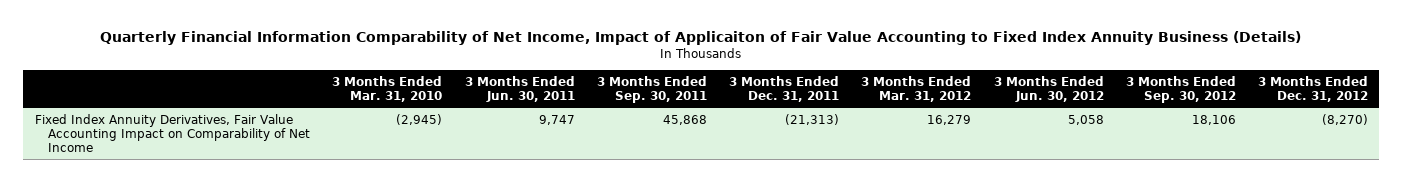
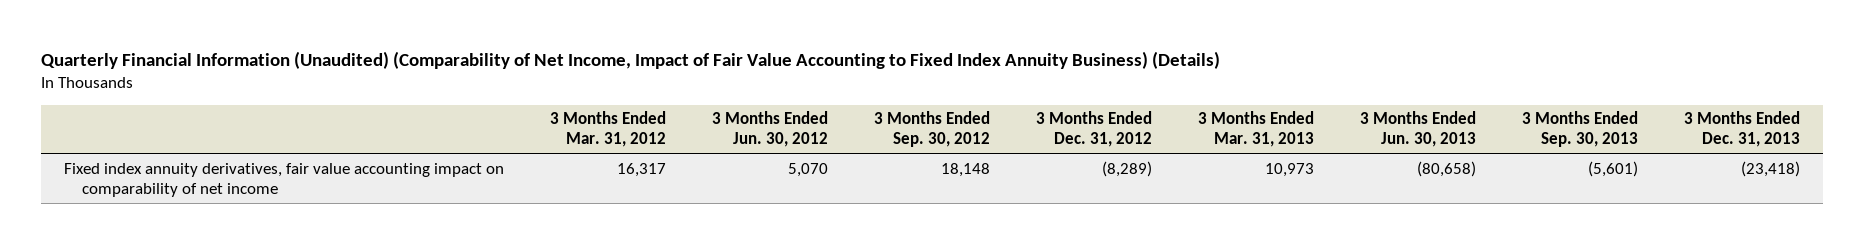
[100,30,1302,45] Quarterly Financial Information Comparability of Net Income, Impact of Applicaiton of Fair Value Accounting to Fixed Index Annuity Business (Details) -> [40,51,1220,70] Quarterly Financial Information (Unaudited) (Comparability of Net Income, Impact of Fair Value Accounting to Fixed Index Annuity Business) (Details)
[332,75,443,102] 3 Months Ended Mar. 31, 2010 -> none
[464,75,575,102] 3 Months Ended Jun. 30, 2011 -> none
[596,75,707,103] 3 Months Ended Sep. 30, 2011 -> none
[729,75,840,102] 3 Months Ended Dec. 31, 2011 -> none
none -> [1198,111,1315,148] 3 Months Ended Mar. 31, 2013
none -> [1360,111,1477,148] 3 Months Ended Jun. 30, 2013
none -> [1522,111,1639,148] 3 Months Ended Sep. 30, 2013
none -> [1684,111,1801,148] 3 Months Ended Dec. 31, 2013
[34,114,311,153] Fixed Index Annuity Derivatives, Fair Value Accounting Impact on Comparability of Net Income -> [63,162,504,197] Fixed index annuity derivatives, fair value accounting impact on comparability of net income
[927,115,972,126] 16,279 -> [616,162,666,177] 16,317
[1067,115,1104,126] 5,058 -> [787,162,828,177] 5,070
[1191,115,1236,126] 18,106 -> [941,162,991,177] 18,148
[1322,114,1369,126] (8,270) -> [1102,160,1153,177] (8,289)

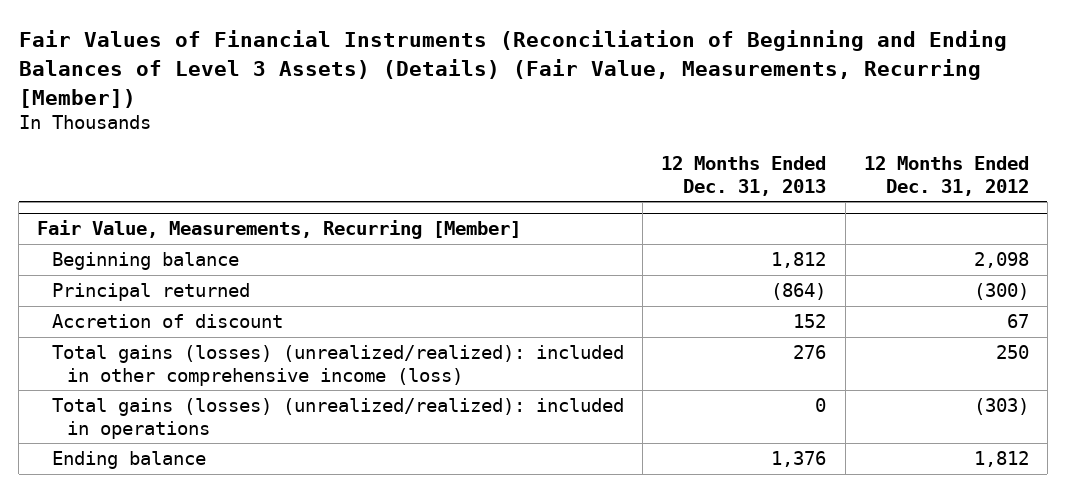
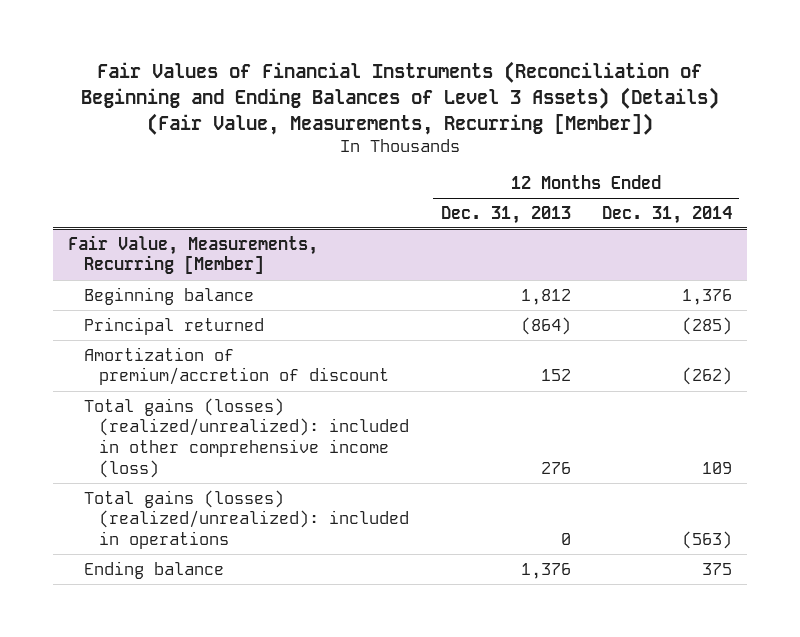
[863,155,1029,196] 12 Months Ended Dec. 31, 2012 -> none
none -> [601,205,732,224] Dec. 31, 2014
[52,314,284,329] Accretion of discount -> [83,346,390,386] Amortization of premium/accretion of discount
[52,345,625,386] Total gains (losses) (unrealized/realized): included in other comprehensive income (loss) -> [83,397,410,479] Total gains (losses) (realized/unrealized): included in other comprehensive income (loss)
[52,398,625,439] Total gains (losses) (unrealized/realized): included in operations -> [83,489,410,550] Total gains (losses) (realized/unrealized): included in operations

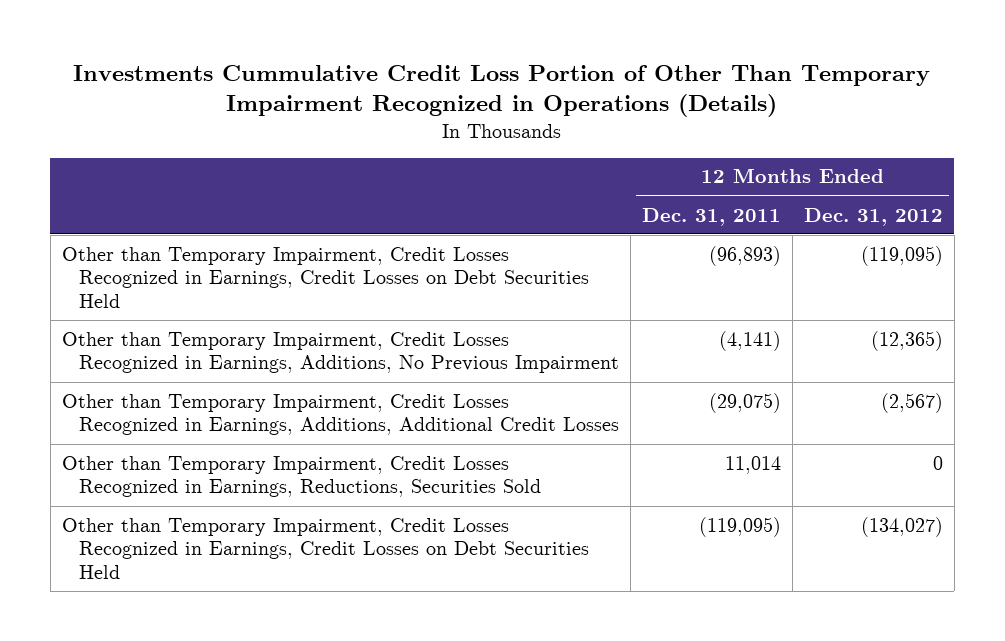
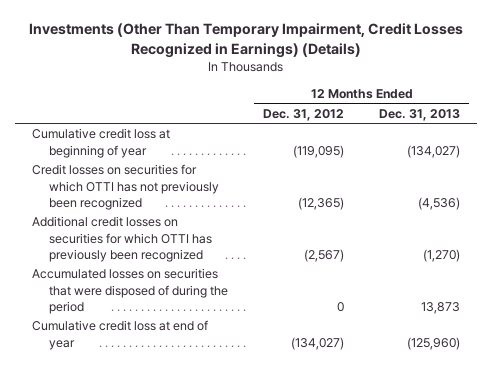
[73,64,931,118] Investments Cummulative Credit Loss Portion of Other Than Temporary Impairment Recognized in Operations (Details) -> [29,23,464,58] Investments (Other Than Temporary Impairment, Credit Losses Recognized in Earnings) (Details)
[642,207,782,226] Dec. 31, 2011 -> none
none -> [378,108,460,121] Dec. 31, 2013
[61,246,590,309] Other than Temporary Impairment, Credit Losses Recognized in Earnings, Credit Losses on Debt Securities Held -> [32,128,171,158] Cumulative credit loss at beginning of year
[61,331,620,374] Other than Temporary Impairment, Credit Losses Recognized in Earnings, Additions, No Previous Impairment -> [32,164,220,210] Credit losses on securities for which OTTI has not previously been recognized
[61,393,620,436] Other than Temporary Impairment, Credit Losses Recognized in Earnings, Additions, Additional Credit Losses -> [32,216,213,262] Additional credit losses on securities for which OTTI has previously been recognized
[61,455,542,498] Other than Temporary Impairment, Credit Losses Recognized in Earnings, Reductions, Securities Sold -> [32,268,229,314] Accumulated losses on securities that were disposed of during the period
[61,517,590,580] Other than Temporary Impairment, Credit Losses Recognized in Earnings, Credit Losses on Debt Securities Held -> [32,320,209,350] Cumulative credit loss at end of year

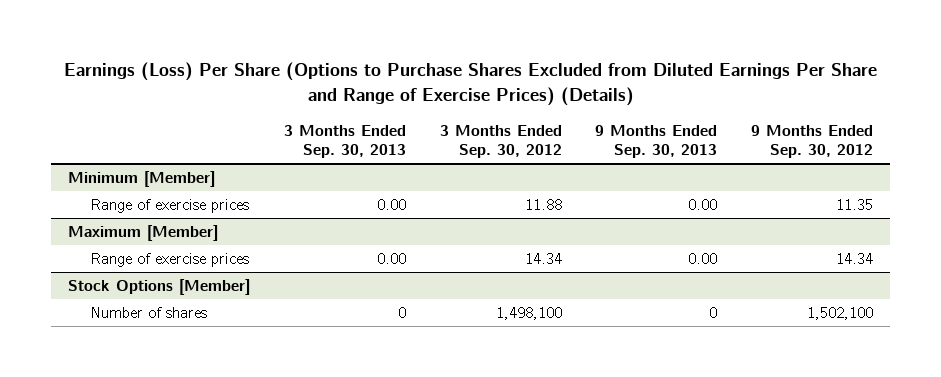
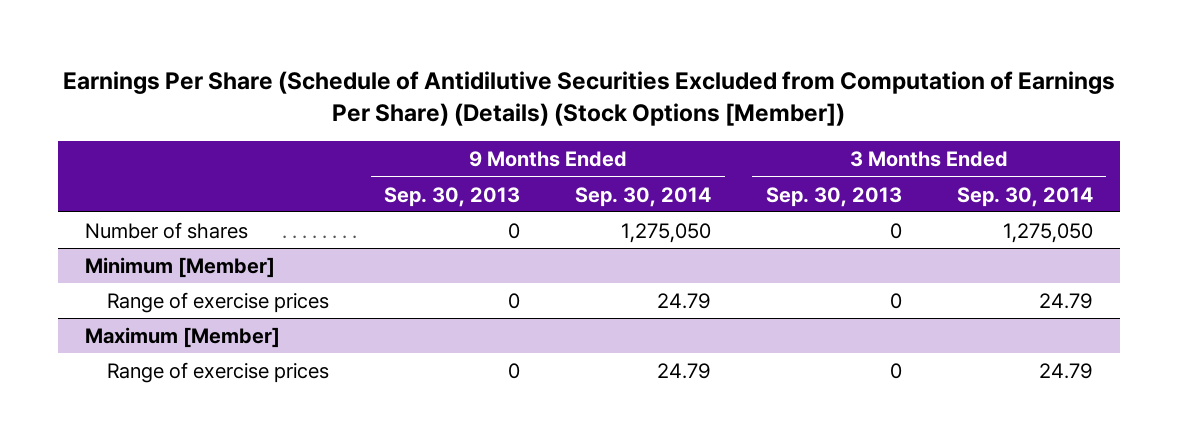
[63,62,877,106] Earnings (Loss) Per Share (Options to Purchase Shares Excluded from Diluted Earnings Per Share and Range of Exercise Prices) (Details) -> [62,71,1115,126] Earnings Per Share (Schedule of Antidilutive Securities Excluded from Computation of Earnings Per Share) (Details) (Stock Options [Member])
[439,124,562,159] 3 Months Ended Sep. 30, 2012 -> none
[750,124,873,159] 9 Months Ended Sep. 30, 2012 -> none
none -> [575,186,712,207] Sep. 30, 2014
none -> [956,186,1093,207] Sep. 30, 2014
none -> [85,221,249,239] Number of shares
[376,199,406,211] 0.00 -> [889,292,902,309] 0
[688,199,718,211] 0.00 -> [508,292,521,309] 0
[68,279,251,296] Stock Options [Member] -> none
[90,307,208,319] Number of shares -> none
[376,253,406,265] 0.00 -> [889,362,902,379] 0
[688,253,718,265] 0.00 -> [508,362,521,379] 0

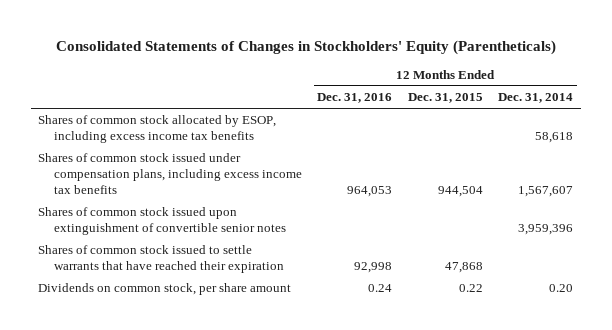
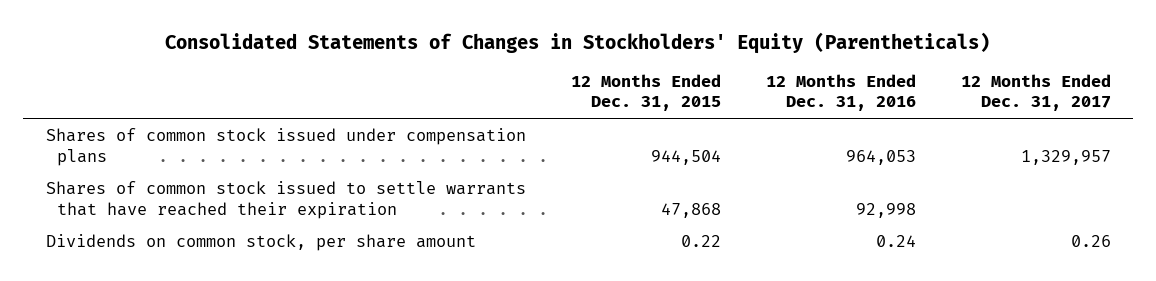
[498,93,574,104] Dec. 31, 2014 -> none
none -> [960,73,1111,112] 12 Months Ended Dec. 31, 2017
[38,115,277,144] Shares of common stock allocated by ESOP, including excess income tax benefits -> none
[38,207,286,236] Shares of common stock issued upon extinguishment of convertible senior notes -> none
[38,153,302,195] Shares of common stock issued under compensation plans, including excess income tax benefits -> [45,128,526,166] Shares of common stock issued under compensation plans

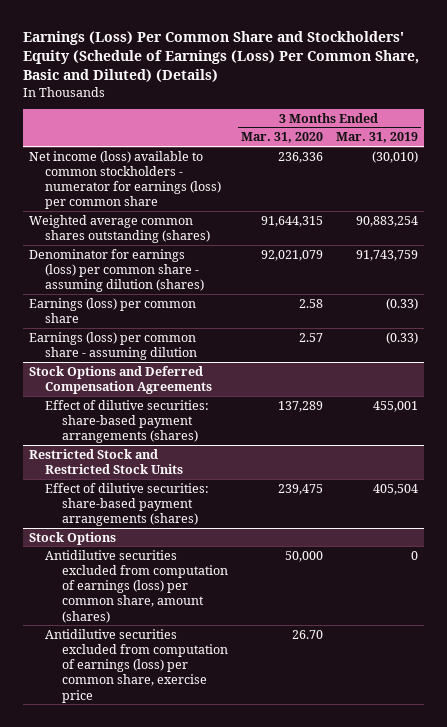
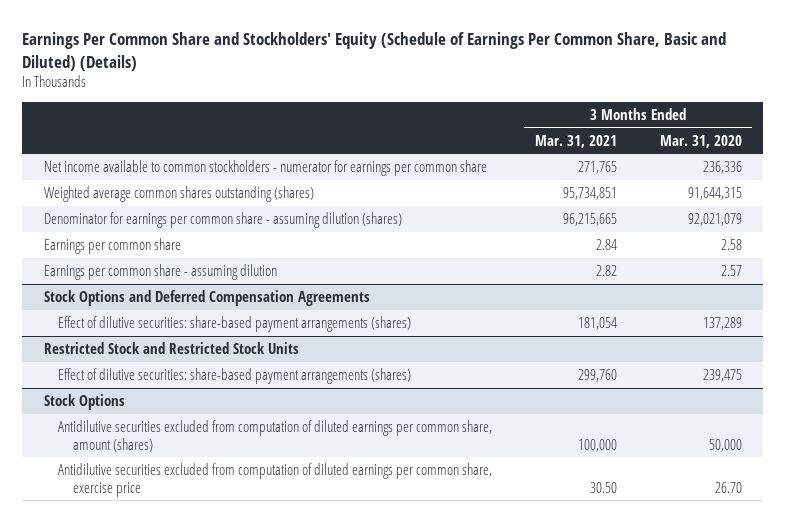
[22,30,419,83] Earnings (Loss) Per Common Share and Stockholders' Equity (Schedule of Earnings (Loss) Per Common Share, Basic and Diluted) (Details) -> [22,32,727,71] Earnings Per Common Share and Stockholders' Equity (Schedule of Earnings Per Common Share, Basic and Diluted) (Details)
[335,132,418,144] Mar. 31, 2019 -> none
none -> [535,134,618,148] Mar. 31, 2021
[29,150,222,210] Net income (loss) available to common stockholders - numerator for earnings (loss) per common share -> [43,160,487,177] Net income available to common stockholders - numerator for earnings per common share
[29,248,205,293] Denominator for earnings (loss) per common share - assuming dilution (shares) -> [43,212,402,229] Denominator for earnings per common share - assuming dilution (shares)
[29,297,197,323] Earnings (loss) per common share -> [43,238,181,255] Earnings per common share
[29,331,198,360] Earnings (loss) per common share - assuming dilution -> [43,264,277,281] Earnings per common share - assuming dilution
[45,549,228,623] Antidilutive securities excluded from computation of earnings (loss) per common share, amount (shares) -> [58,420,493,452] Antidilutive securities excluded from computation of diluted earnings per common share, amount (shares)
[45,628,228,703] Antidilutive securities excluded from computation of earnings (loss) per common share, exercise price -> [58,463,493,497] Antidilutive securities excluded from computation of diluted earnings per common share, exercise price

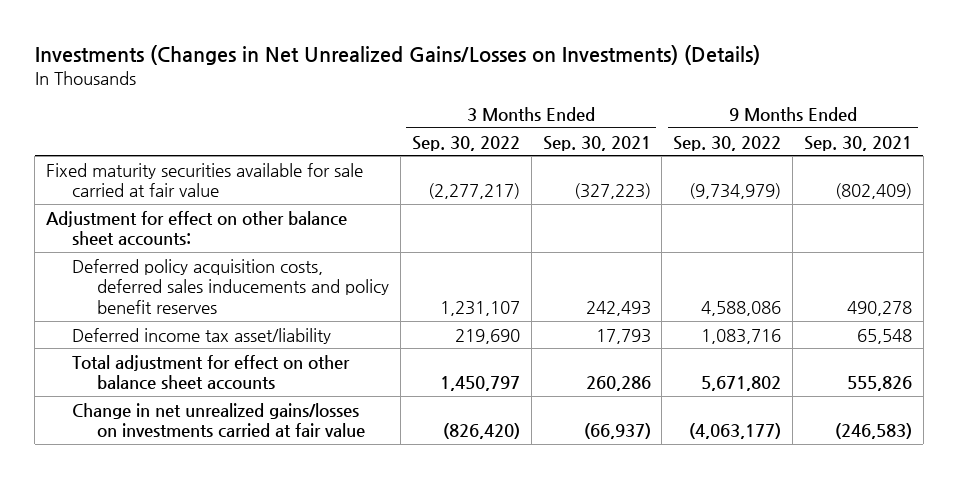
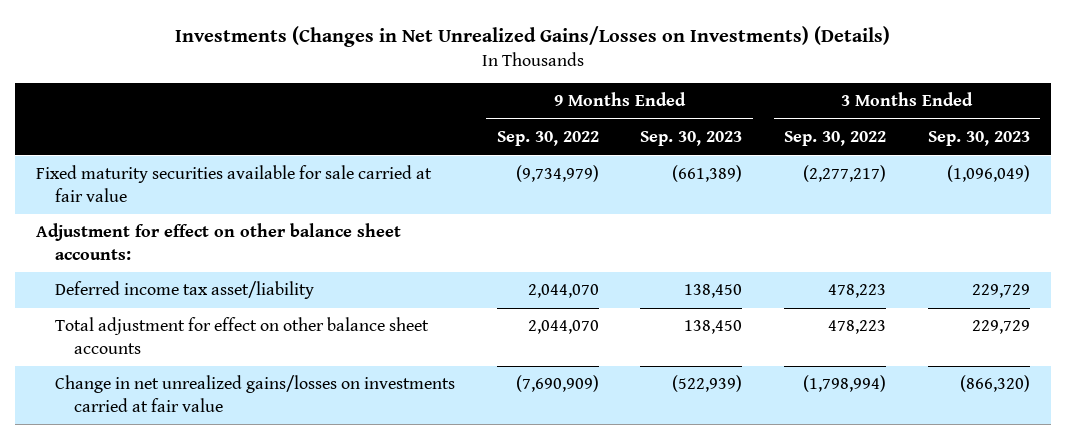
[542,135,651,151] Sep. 30, 2021 -> none
[804,135,913,151] Sep. 30, 2021 -> none
none -> [640,131,743,147] Sep. 30, 2023
none -> [927,131,1030,147] Sep. 30, 2023
[71,258,390,314] Deferred policy acquisition costs, deferred sales inducements and policy benefit reserves -> none
[454,328,520,344] 219,690 -> [828,284,887,299] 478,223
[701,328,782,344] 1,083,716 -> [527,284,599,299] 2,044,070
[439,376,520,392] 1,450,797 -> [828,320,887,335] 478,223
[701,376,782,392] 5,671,802 -> [527,320,599,335] 2,044,070
[442,423,520,440] (826,420) -> [803,375,887,393] (1,798,994)
[689,423,782,440] (4,063,177) -> [515,375,599,393] (7,690,909)

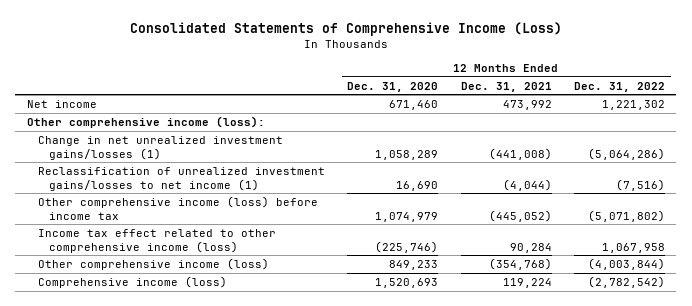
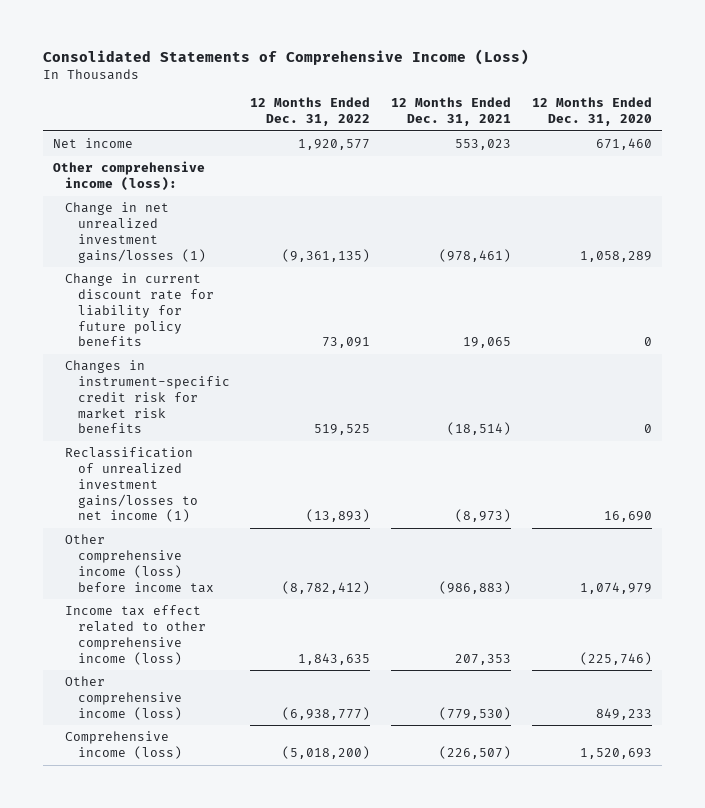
[502,99,552,110] 473,992 -> [455,139,512,151] 553,023
[602,99,666,110] 1,221,302 -> [298,139,371,151] 1,920,577
[488,147,552,160] (441,008) -> [439,248,512,262] (978,461)
[588,147,666,160] (5,064,286) -> [282,248,371,262] (9,361,135)
none -> [65,273,214,347] Change in current discount rate for liability for future policy benefits
none -> [65,360,230,434] Changes in instrument-specific credit risk for market risk benefits
[502,178,552,191] (4,044) -> [455,509,512,523] (8,973)
[616,178,666,191] (7,516) -> [306,509,371,523] (13,893)
[488,209,552,222] (445,052) -> [439,580,512,594] (986,883)
[588,209,666,222] (5,071,802) -> [282,580,371,594] (8,782,412)
[509,242,552,253] 90,284 -> [455,653,512,665] 207,353
[602,242,666,253] 1,067,958 -> [298,652,371,665] 1,843,635
[488,257,552,270] (354,768) -> [439,706,512,720] (779,530)
[588,257,666,270] (4,003,844) -> [282,706,371,720] (6,938,777)
[502,277,552,288] 119,224 -> [439,746,512,760] (226,507)
[588,275,666,288] (2,782,542) -> [282,746,371,760] (5,018,200)

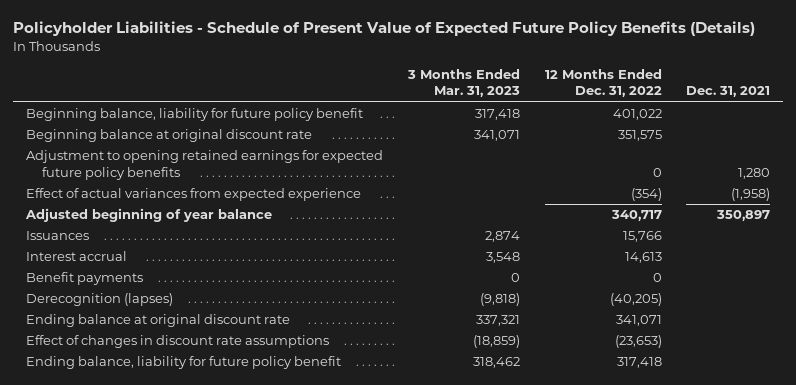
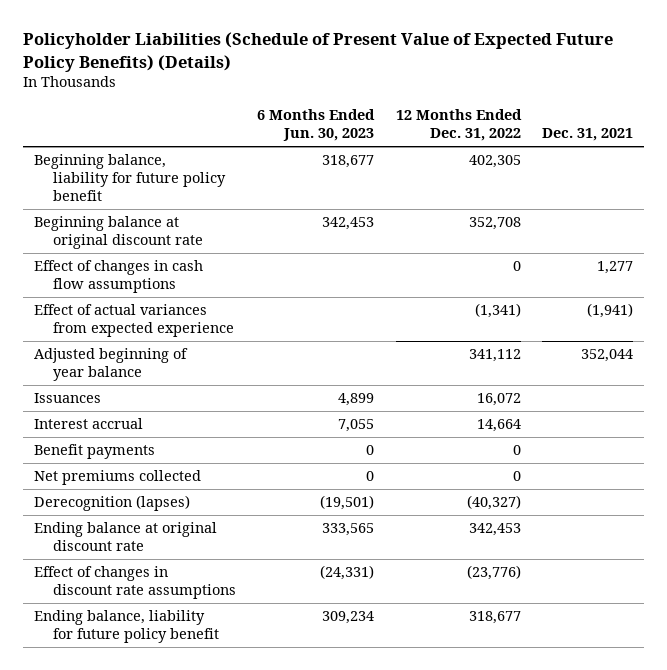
[13,21,756,37] Policyholder Liabilities - Schedule of Present Value of Expected Future Policy Benefits (Details) -> [22,32,613,72] Policyholder Liabilities (Schedule of Present Value of Expected Future Policy Benefits) (Details)
[406,68,520,98] 3 Months Ended Mar. 31, 2023 -> none
none -> [257,109,376,142] 6 Months Ended Jun. 30, 2023
[25,150,383,180] Adjustment to opening retained earnings for expected future policy benefits -> none
[612,109,662,121] 401,022 -> [468,155,521,169] 402,305
[617,130,662,142] 351,575 -> [468,217,521,231] 352,708
none -> [33,260,203,294] Effect of changes in cash flow assumptions
[630,188,662,202] (354) -> [474,303,521,319] (1,341)
[731,188,771,202] (1,958) -> [587,303,634,319] (1,941)
[610,210,662,222] 340,717 -> [468,349,521,363] 341,112
[716,210,771,222] 350,897 -> [581,349,634,363] 352,044
[622,231,662,243] 15,766 -> [476,393,521,407] 16,072
[624,252,662,264] 14,613 -> [476,419,521,433] 14,664
none -> [33,470,201,486] Net premiums collected
[609,293,662,307] (40,205) -> [466,495,521,511] (40,327)
[615,315,662,327] 341,071 -> [468,523,521,537] 342,453
[614,335,662,349] (23,653) -> [466,565,521,581] (23,776)
[616,357,662,369] 317,418 -> [468,611,521,625] 318,677

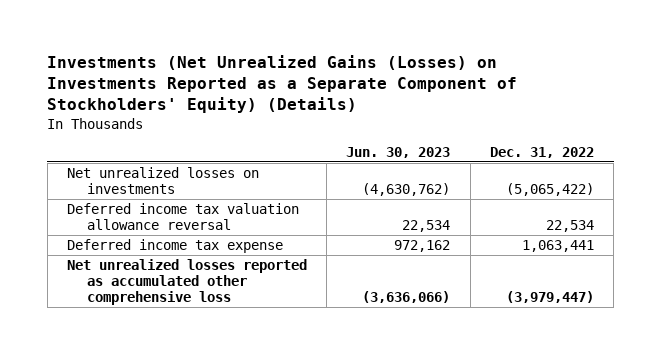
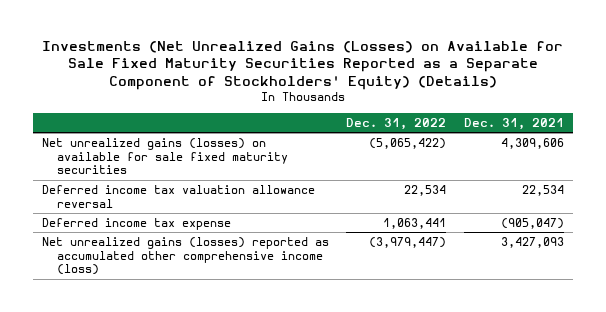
[47,55,518,114] Investments (Net Unrealized Gains (Losses) on Investments Reported as a Separate Component of Stockholders' Equity) (Details) -> [41,40,563,90] Investments (Net Unrealized Gains (Losses) on Available for Sale Fixed Maturity Securities Reported as a Separate Component of Stockholders' Equity) (Details)
[346,147,451,159] Jun. 30, 2023 -> none
none -> [463,117,564,130] Dec. 31, 2021
[66,166,259,195] Net unrealized losses on investments -> [41,137,288,175] Net unrealized gains (losses) on available for sale fixed maturity securities
[66,258,307,306] Net unrealized losses reported as accumulated other comprehensive loss -> [41,236,329,276] Net unrealized gains (losses) reported as accumulated other comprehensive income (loss)

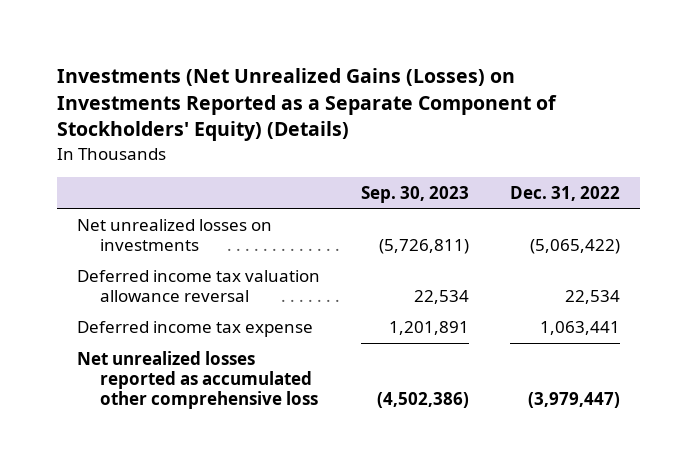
[41,40,563,90] Investments (Net Unrealized Gains (Losses) on Available for Sale Fixed Maturity Securities Reported as a Separate Component of Stockholders' Equity) (Details) -> [56,68,557,142] Investments (Net Unrealized Gains (Losses) on Investments Reported as a Separate Component of Stockholders' Equity) (Details)
[463,117,564,130] Dec. 31, 2021 -> none
none -> [360,185,469,203] Sep. 30, 2023
[41,137,288,175] Net unrealized gains (losses) on available for sale fixed maturity securities -> [76,218,272,251] Net unrealized losses on investments
[41,236,329,276] Net unrealized gains (losses) reported as accumulated other comprehensive income (loss) -> [76,350,319,409] Net unrealized losses reported as accumulated other comprehensive loss

